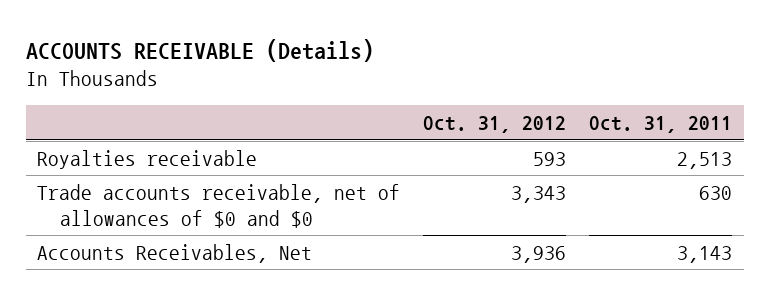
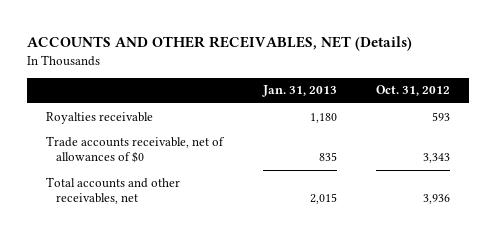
[26,38,375,62] ACCOUNTS RECEIVABLE (Details) -> [26,36,412,52] ACCOUNTS AND OTHER RECEIVABLES, NET (Details)
[589,116,733,134] Oct. 31, 2011 -> none
none -> [261,85,337,98] Jan. 31, 2013
[37,183,401,228] Trade accounts receivable, net of allowances of $0 and $0 -> [46,135,226,164] Trade accounts receivable, net of allowances of $0
[37,243,313,263] Accounts Receivables, Net -> [46,176,181,205] Total accounts and other receivables, net

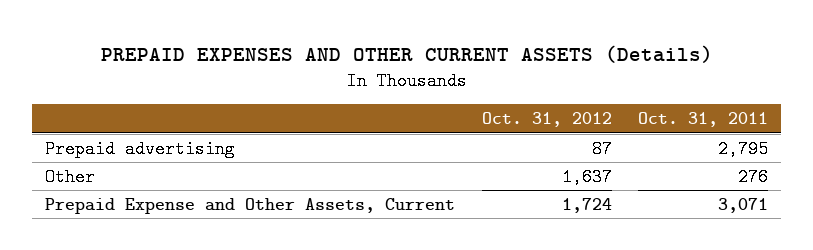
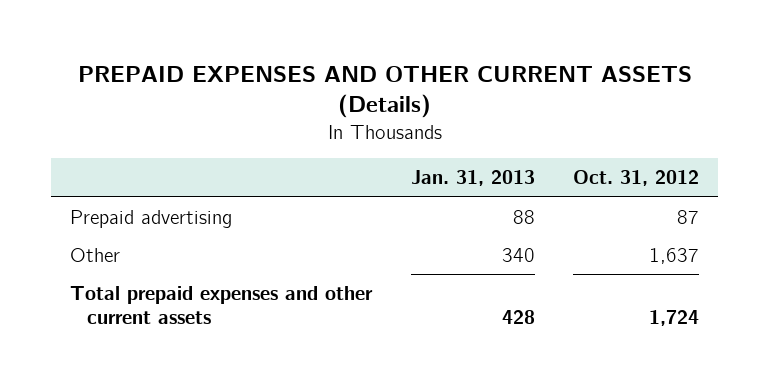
[637,112,768,128] Oct. 31, 2011 -> none
none -> [410,170,535,187] Jan. 31, 2013
[45,197,456,214] Prepaid Expense and Other Assets, Current -> [70,285,374,324] Total prepaid expenses and other current assets

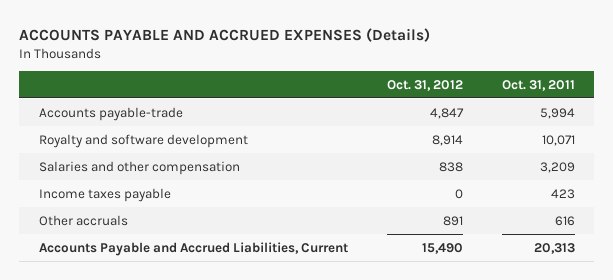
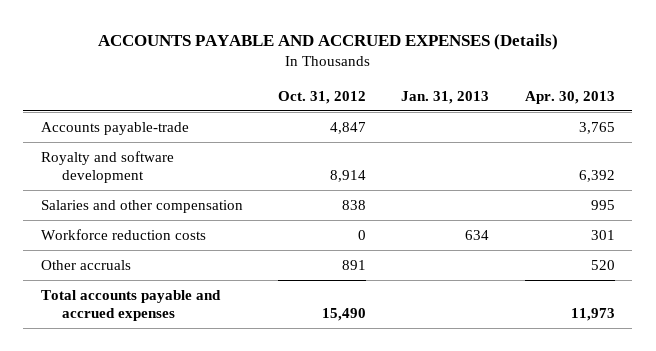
[501,79,575,91] Oct. 31, 2011 -> none
none -> [401,90,490,104] Jan. 31, 2013
none -> [524,90,615,104] Apr. 30, 2013
[38,187,171,202] Income taxes payable -> none
none -> [40,228,206,240] Workforce reduction costs
[38,241,348,256] Accounts Payable and Accrued Liabilities, Current -> [40,289,221,322] Total accounts payable and accrued expenses

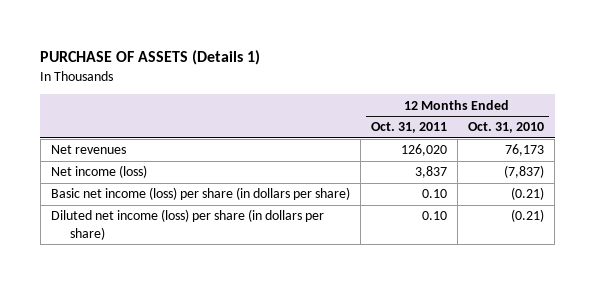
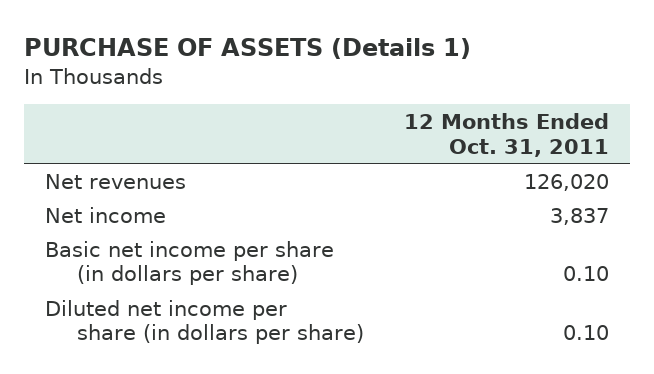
[467,122,544,134] Oct. 31, 2010 -> none
[50,165,147,179] Net income (loss) -> [44,206,166,223] Net income
[50,187,350,201] Basic net income (loss) per share (in dollars per share) -> [44,240,334,286] Basic net income per share (in dollars per share)
[50,209,324,240] Diluted net income (loss) per share (in dollars per share) -> [44,299,364,345] Diluted net income per share (in dollars per share)

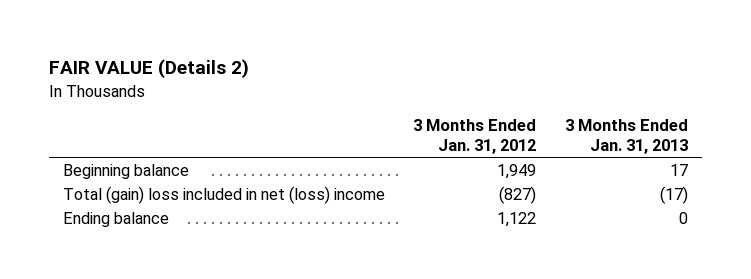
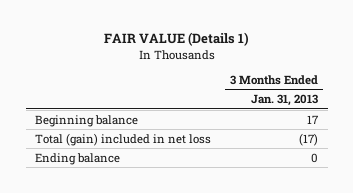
[48,59,249,79] FAIR VALUE (Details 2) -> [103,32,249,47] FAIR VALUE (Details 1)
[413,119,537,155] 3 Months Ended Jan. 31, 2012 -> none
[62,185,385,204] Total (gain) loss included in net (loss) income -> [35,132,212,146] Total (gain) included in net loss

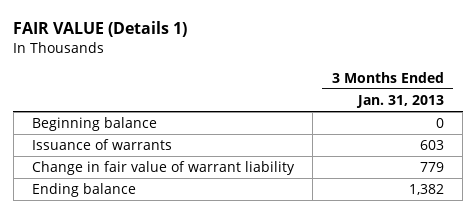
[35,132,212,146] Total (gain) included in net loss -> none
[307,114,319,124] 17 -> [435,117,444,128] 0
none -> [32,138,173,150] Issuance of warrants
none -> [32,160,296,175] Change in fair value of warrant liability
[311,152,319,163] 0 -> [408,183,444,195] 1,382

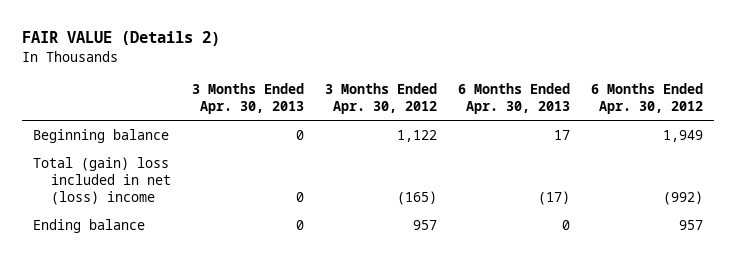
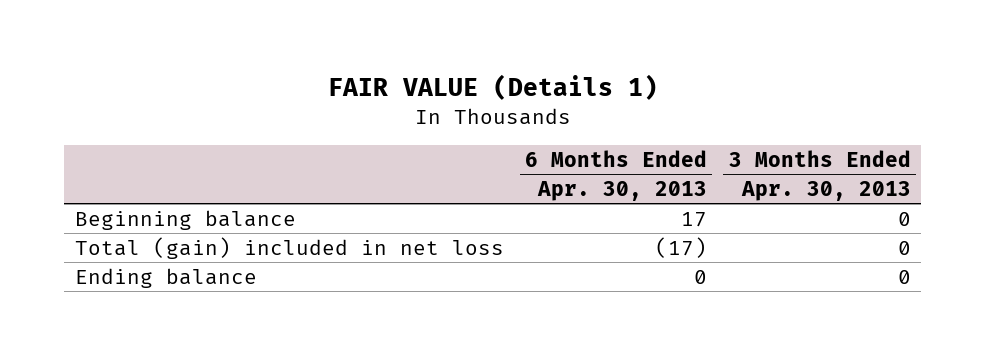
[22,31,221,47] FAIR VALUE (Details 2) -> [327,74,658,101] FAIR VALUE (Details 1)
[324,83,437,115] 3 Months Ended Apr. 30, 2012 -> none
[591,83,704,115] 6 Months Ended Apr. 30, 2012 -> none
[32,156,171,206] Total (gain) loss included in net (loss) income -> [74,236,504,259] Total (gain) included in net loss

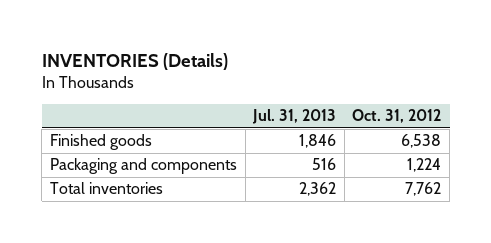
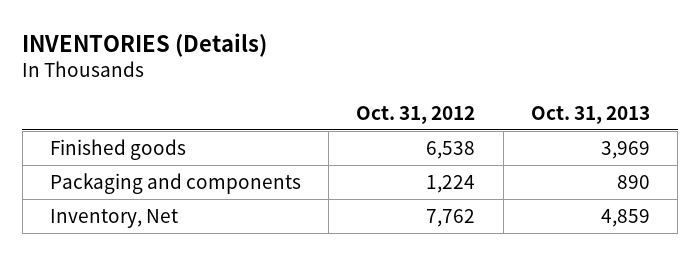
[252,109,337,125] Jul. 31, 2013 -> none
none -> [531,105,651,124] Oct. 31, 2013
[49,182,163,195] Total inventories -> [49,208,178,228] Inventory, Net

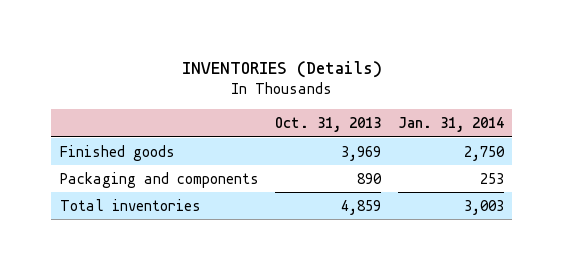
[356,105,476,124] Oct. 31, 2012 -> none
none -> [397,117,504,133] Jan. 31, 2014
[49,208,178,228] Inventory, Net -> [59,198,201,211] Total inventories

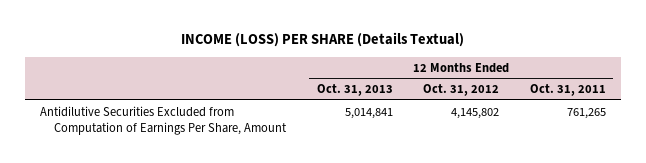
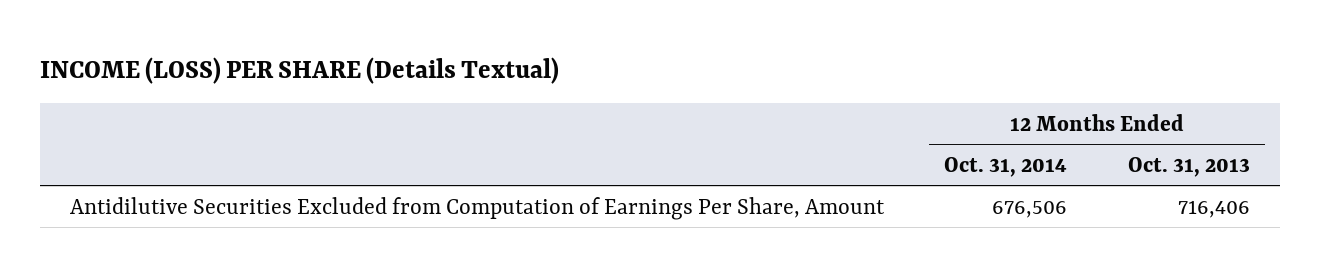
[423,84,500,97] Oct. 31, 2012 -> none
[529,84,606,97] Oct. 31, 2011 -> none
none -> [944,156,1068,177] Oct. 31, 2014
[344,107,393,119] 5,014,841 -> [1178,199,1251,218] 716,406

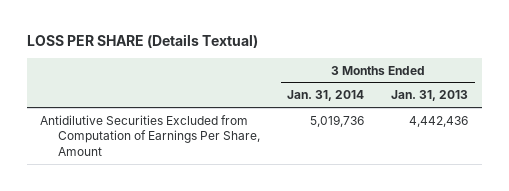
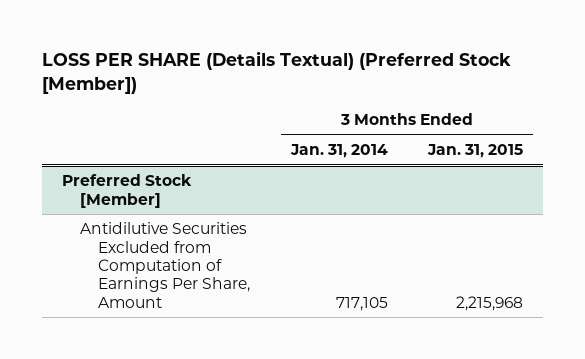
[26,33,258,48] LOSS PER SHARE (Details Textual) -> [41,50,511,94] LOSS PER SHARE (Details Textual) (Preferred Stock [Member])
[391,90,469,102] Jan. 31, 2013 -> none
none -> [427,144,524,159] Jan. 31, 2015
none -> [62,174,193,208] Preferred Stock [Member]
[310,114,365,127] 5,019,736 -> [335,296,388,311] 717,105

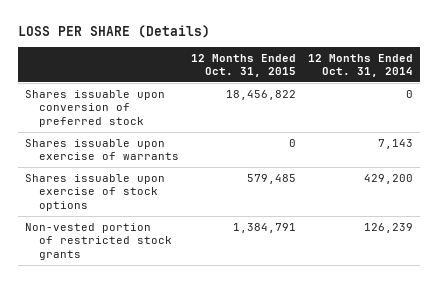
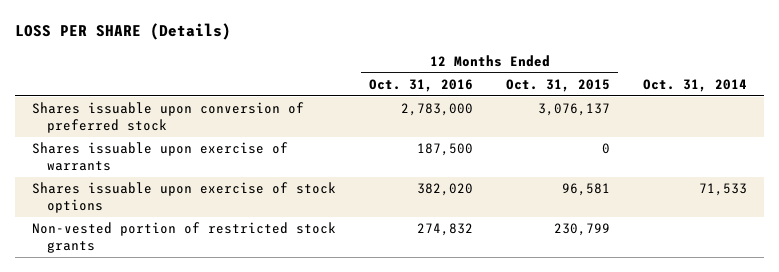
[308,53,414,77] 12 Months Ended Oct. 31, 2014 -> none
none -> [368,78,473,92] Oct. 31, 2016
none -> [643,78,748,92] Oct. 31, 2014
[226,89,297,100] 18,456,822 -> [538,103,611,117] 3,076,137
[247,173,297,184] 579,485 -> [562,183,611,197] 96,581
[233,222,297,233] 1,384,791 -> [554,223,611,237] 230,799

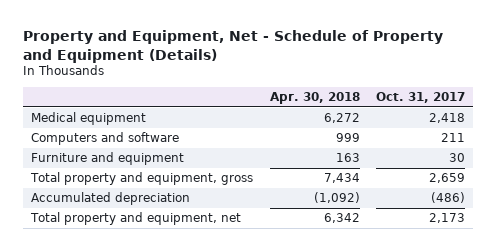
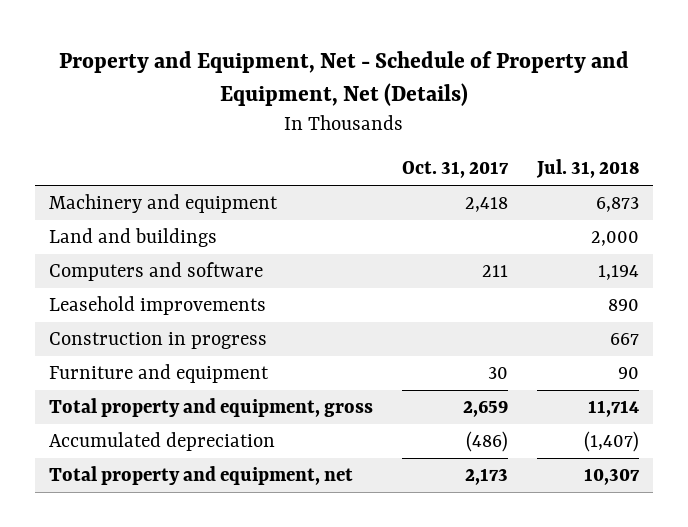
[23,30,444,63] Property and Equipment, Net - Schedule of Property and Equipment (Details) -> [58,50,629,106] Property and Equipment, Net - Schedule of Property and Equipment, Net (Details)
[269,92,360,105] Apr. 30, 2018 -> none
none -> [535,158,639,178] Jul. 31, 2018
[31,112,147,126] Medical equipment -> [49,194,279,214] Machinery and equipment
none -> [49,228,218,248] Land and buildings
none -> [49,296,267,316] Leasehold improvements
none -> [49,332,268,350] Construction in progress

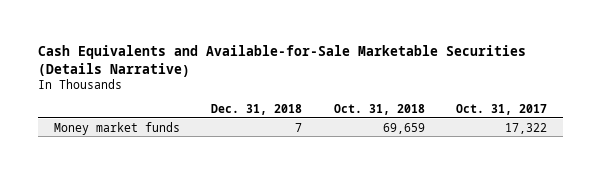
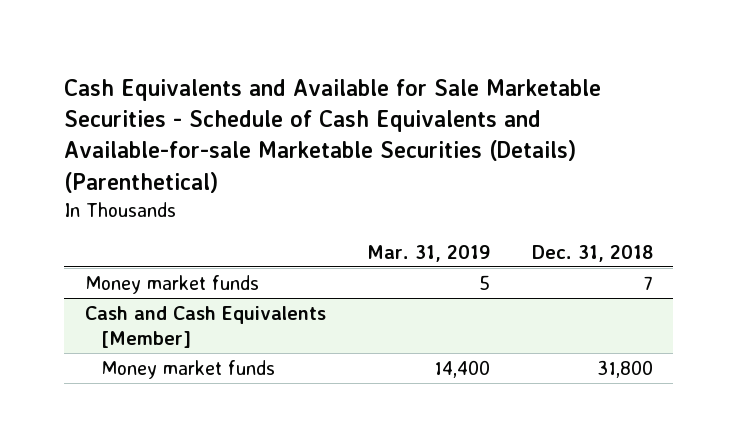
[37,44,526,77] Cash Equivalents and Available-for-Sale Marketable Securities (Details Narrative) -> [64,78,602,193] Cash Equivalents and Available for Sale Marketable Securities - Schedule of Cash Equivalents and Available-for-sale Marketable Securities (Details) (Parenthetical)
[333,104,425,116] Oct. 31, 2018 -> none
[456,104,548,116] Oct. 31, 2017 -> none
none -> [367,244,491,262] Mar. 31, 2019
none -> [85,305,327,348] Cash and Cash Equivalents [Member]
none -> [100,359,275,379] Money market funds

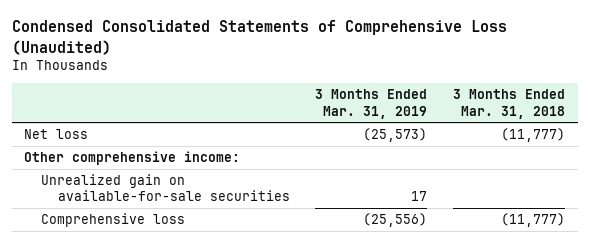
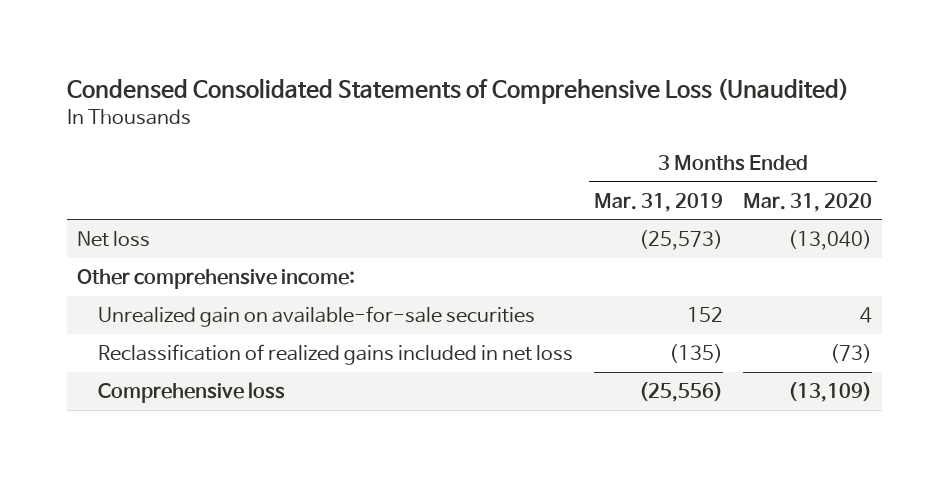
[452,89,565,119] 3 Months Ended Mar. 31, 2018 -> none
none -> [743,192,873,212] Mar. 31, 2020
[411,191,428,202] 17 -> [686,306,723,322] 152
none -> [98,343,574,365] Reclassification of realized gains included in net loss

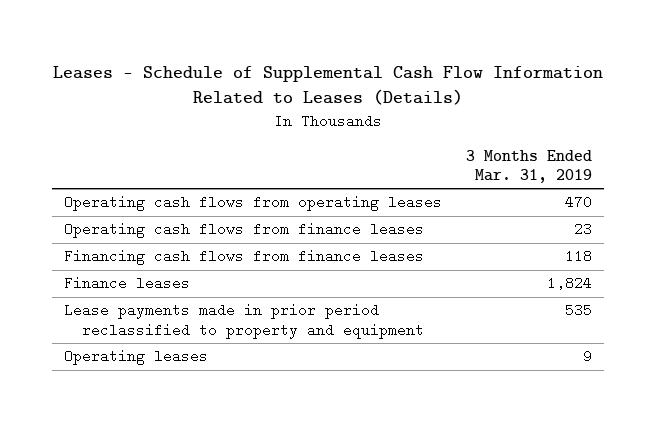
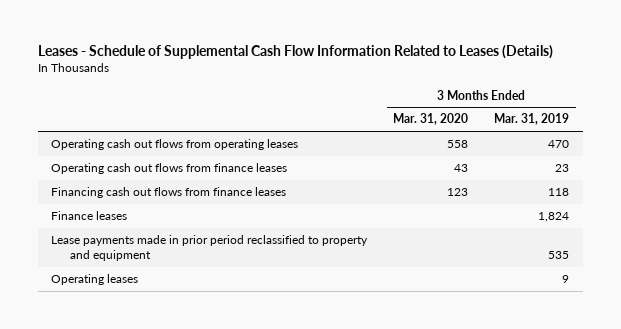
none -> [393,113,469,126] Mar. 31, 2020
[63,195,442,212] Operating cash flows from operating leases -> [51,139,299,151] Operating cash out flows from operating leases
[63,222,424,239] Operating cash flows from finance leases -> [51,163,288,175] Operating cash out flows from finance leases
[63,249,424,266] Financing cash flows from finance leases -> [51,187,287,199] Financing cash out flows from finance leases

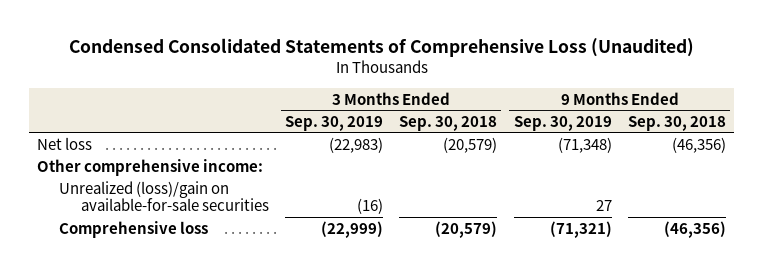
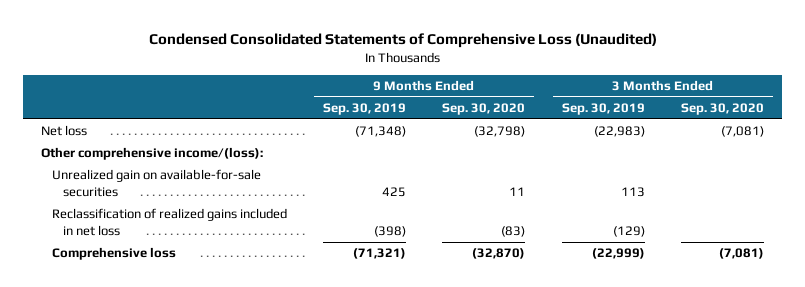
[399,115,498,131] Sep. 30, 2018 -> none
[627,115,726,131] Sep. 30, 2018 -> none
none -> [442,103,526,116] Sep. 30, 2020
none -> [680,103,764,116] Sep. 30, 2020
[37,158,264,176] Other comprehensive income: -> [41,147,264,161] Other comprehensive income/(loss):
[59,180,269,212] Unrealized (loss)/gain on available-for-sale securities -> [51,169,261,198] Unrealized gain on available-for-sale securities
[356,198,383,215] (16) -> [620,187,645,198] 113
[595,200,612,212] 27 -> [382,187,407,198] 425
none -> [51,208,287,237] Reclassification of realized gains included in net loss

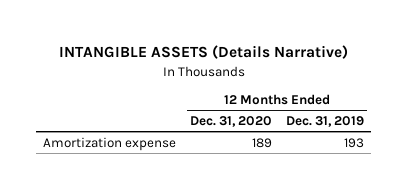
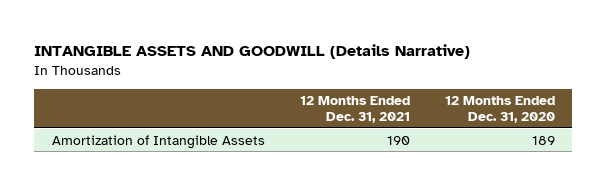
[58,45,348,60] INTANGIBLE ASSETS (Details Narrative) -> [34,44,471,60] INTANGIBLE ASSETS AND GOODWILL (Details Narrative)
[285,116,364,128] Dec. 31, 2019 -> none
none -> [299,95,410,124] 12 Months Ended Dec. 31, 2021
[43,136,177,151] Amortization expense -> [51,134,265,149] Amortization of Intangible Assets

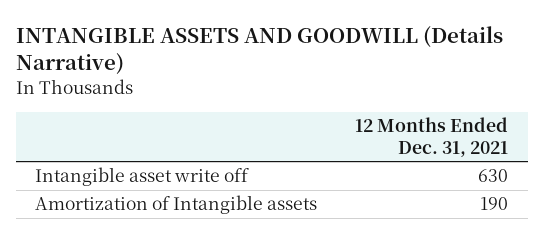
[444,95,555,124] 12 Months Ended Dec. 31, 2020 -> none
none -> [34,167,249,187] Intangible asset write off
[51,134,265,149] Amortization of Intangible Assets -> [34,195,317,215] Amortization of Intangible assets

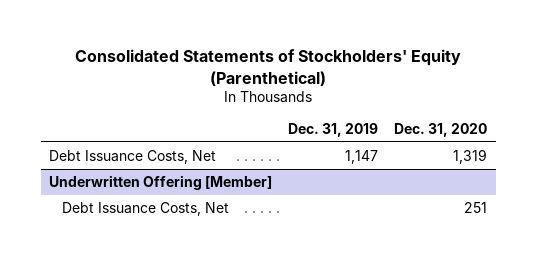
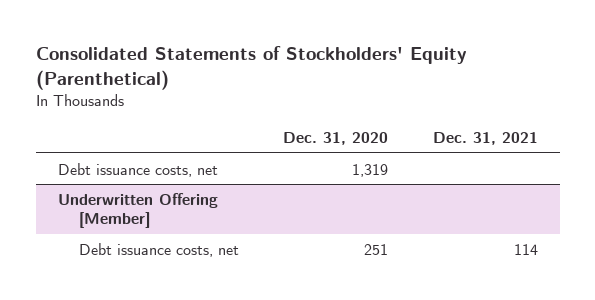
[288,123,379,138] Dec. 31, 2019 -> none
none -> [432,132,538,146] Dec. 31, 2021
[48,149,216,164] Debt Issuance Costs, Net -> [57,162,218,177] Debt issuance costs, net
[61,201,229,216] Debt Issuance Costs, Net -> [79,242,240,257] Debt issuance costs, net

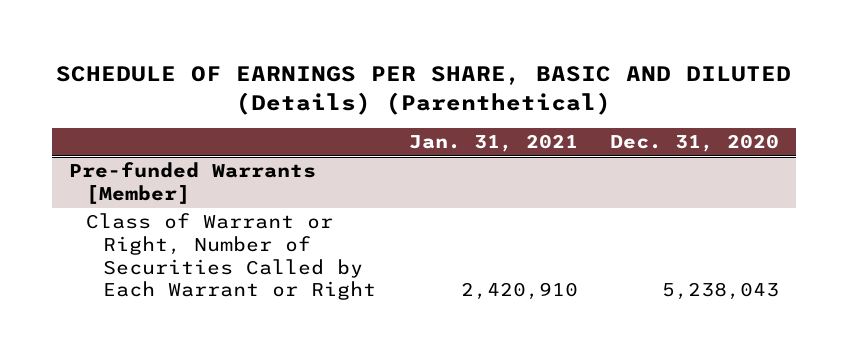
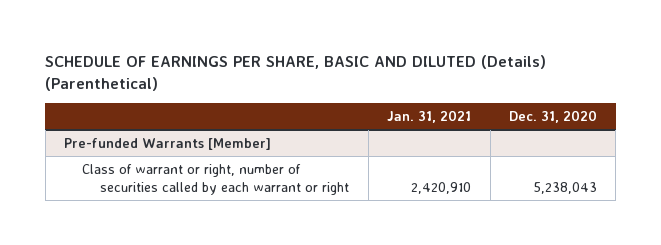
[85,213,377,301] Class of Warrant or Right, Number of Securities Called by Each Warrant or Right -> [82,163,350,195] Class of warrant or right, number of securities called by each warrant or right

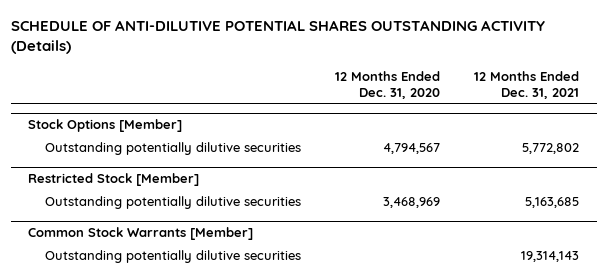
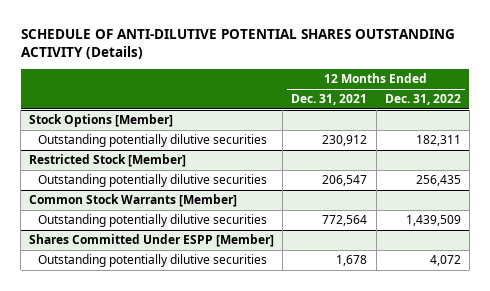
[335,70,441,99] 12 Months Ended Dec. 31, 2020 -> none
none -> [384,94,461,106] Dec. 31, 2022
[522,143,580,155] 5,772,802 -> [322,135,368,147] 230,912
[525,197,580,209] 5,163,685 -> [322,175,368,187] 206,547
[521,251,580,263] 19,314,143 -> [322,215,368,227] 772,564
none -> [29,234,275,248] Shares Committed Under ESPP [Member]
none -> [38,254,268,268] Outstanding potentially dilutive securities

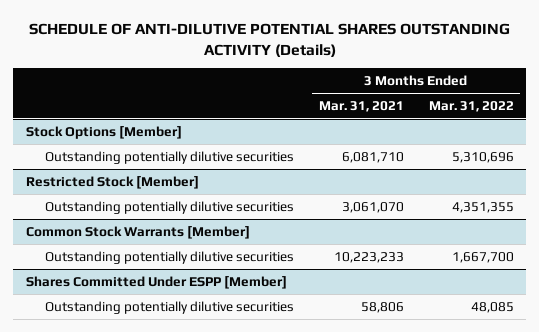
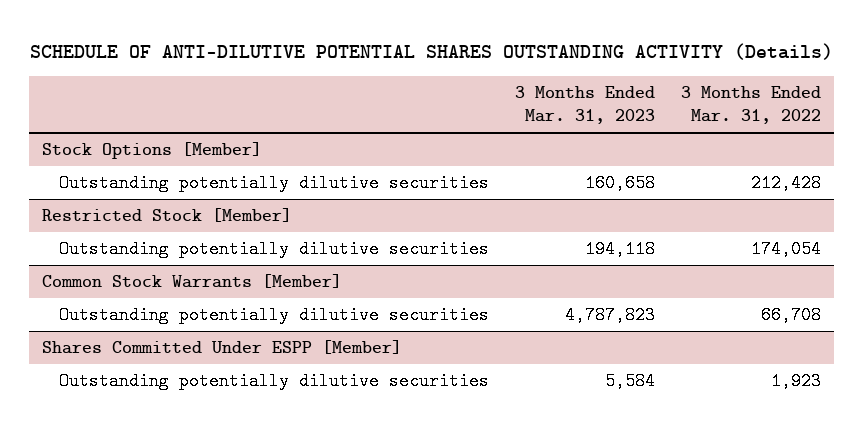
[318,100,404,112] Mar. 31, 2021 -> none
none -> [514,86,655,125] 3 Months Ended Mar. 31, 2023
[451,151,514,163] 5,310,696 -> [751,174,822,193] 212,428
[451,201,514,213] 4,351,355 -> [751,240,822,259] 174,054
[451,251,514,263] 1,667,700 -> [761,306,822,325] 66,708
[470,301,514,313] 48,085 -> [771,372,822,391] 1,923

